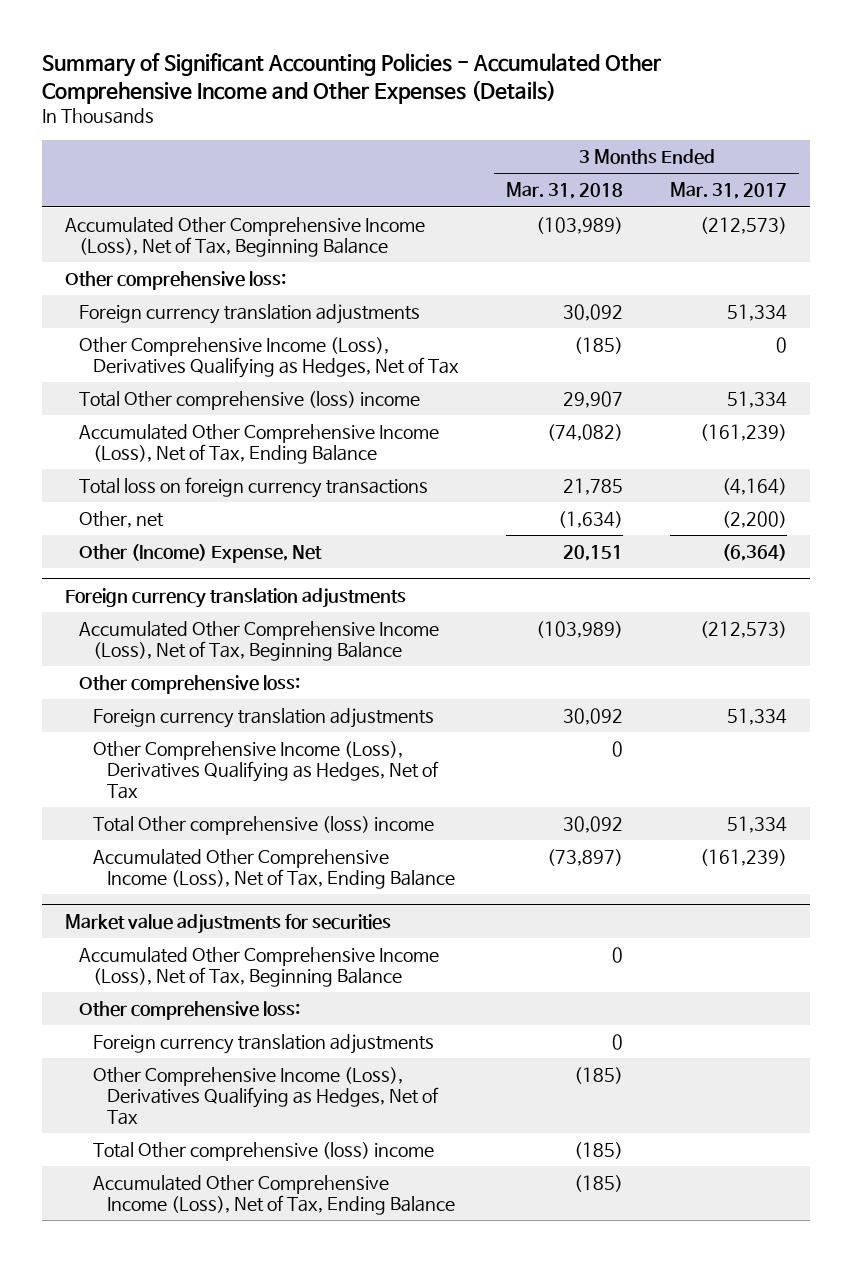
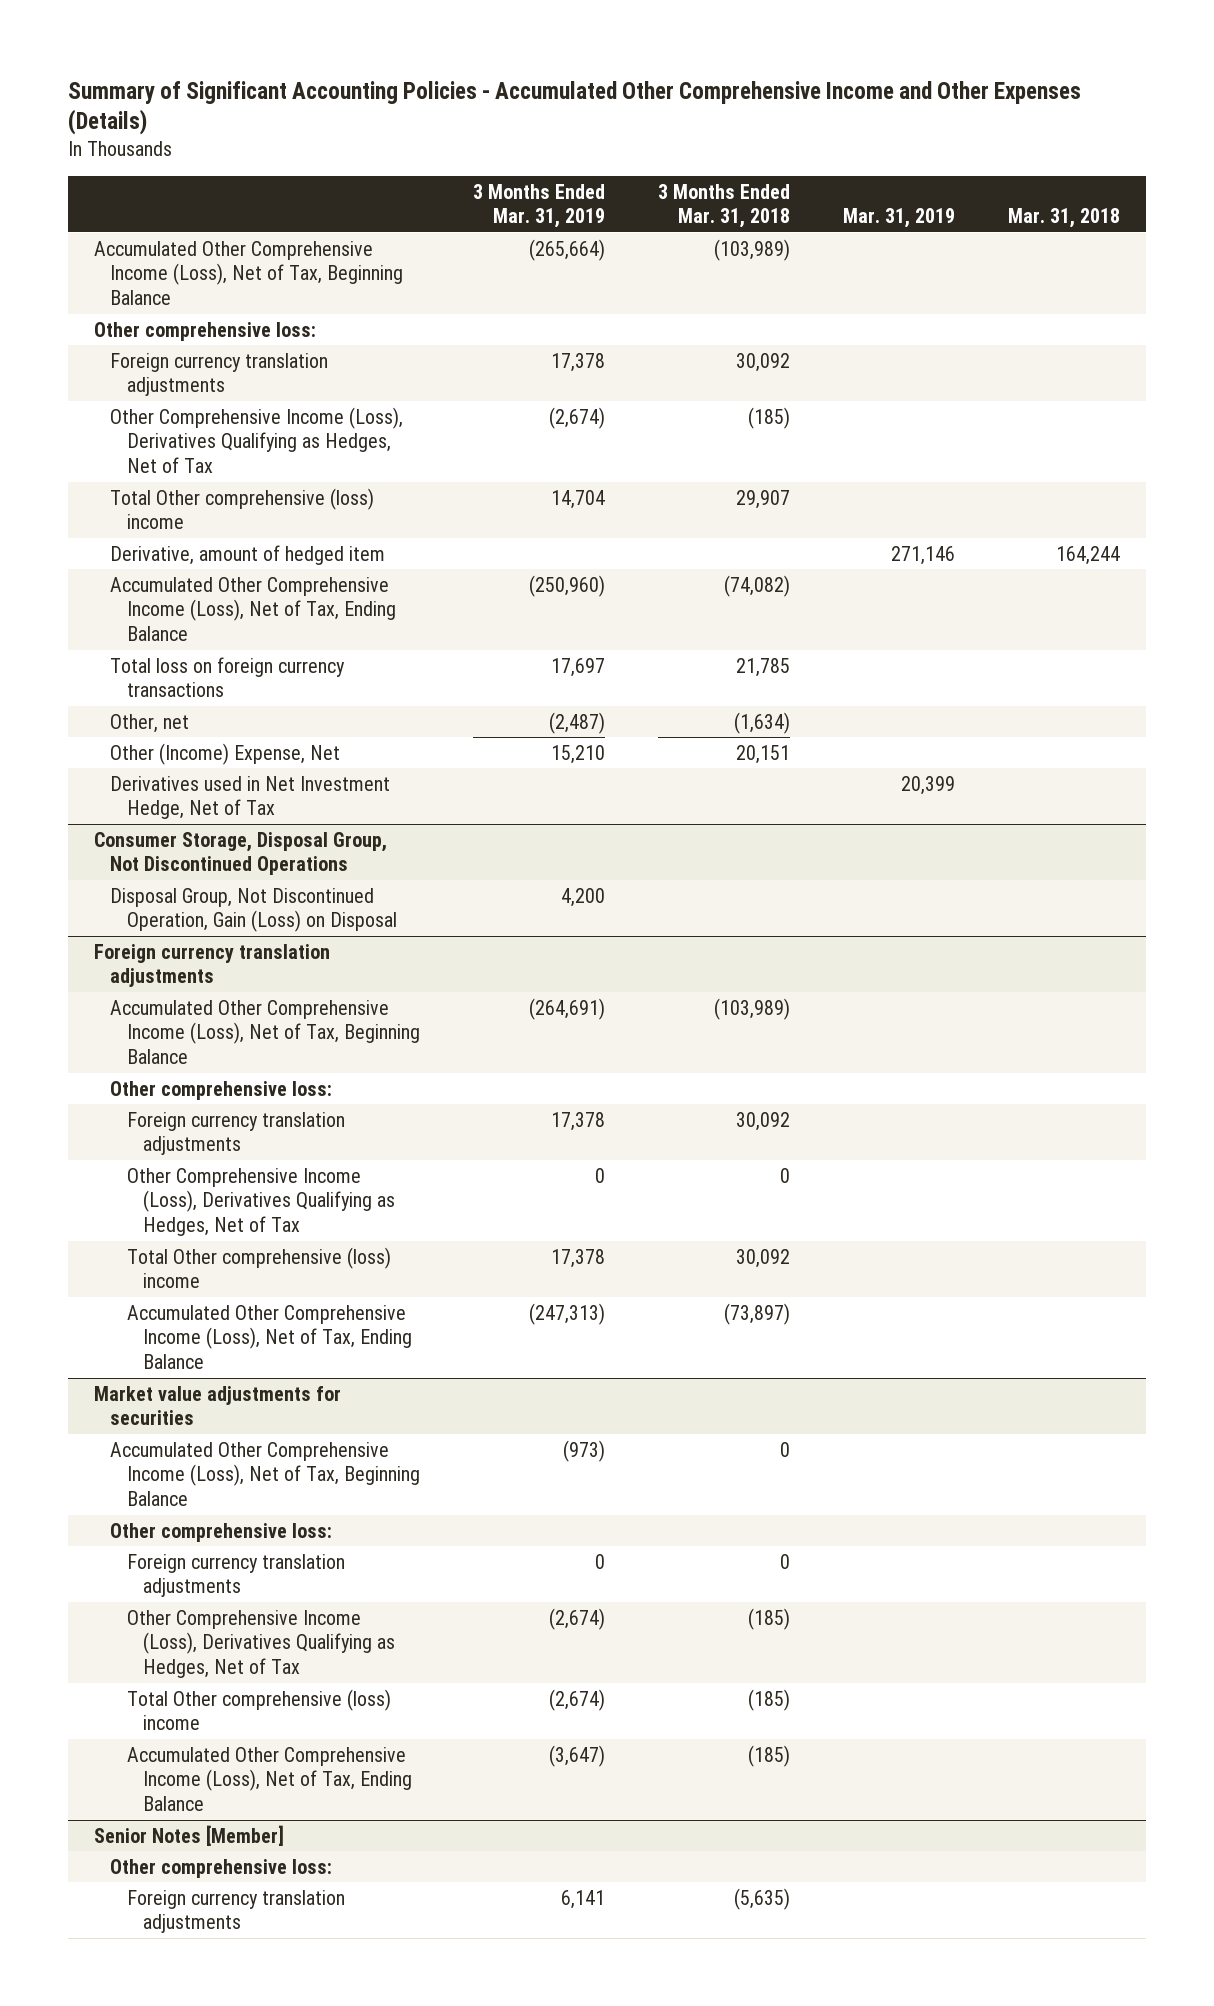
[669,182,787,200] Mar. 31, 2017 -> none
none -> [472,183,605,229] 3 Months Ended Mar. 31, 2019
none -> [842,208,955,229] Mar. 31, 2019
none -> [1007,208,1120,229] Mar. 31, 2018
none -> [110,544,386,565] Derivative, amount of hedged item
none -> [110,775,391,820] Derivatives used in Net Investment Hedge, Net of Tax
none -> [94,831,388,876] Consumer Storage, Disposal Group, Not Discontinued Operations
none -> [110,887,397,933] Disposal Group, Not Discontinued Operation, Gain (Loss) on Disposal
none -> [94,1824,285,1846] Senior Notes [Member]
none -> [110,1858,333,1878] Other comprehensive loss:
none -> [126,1889,345,1934] Foreign currency translation adjustments

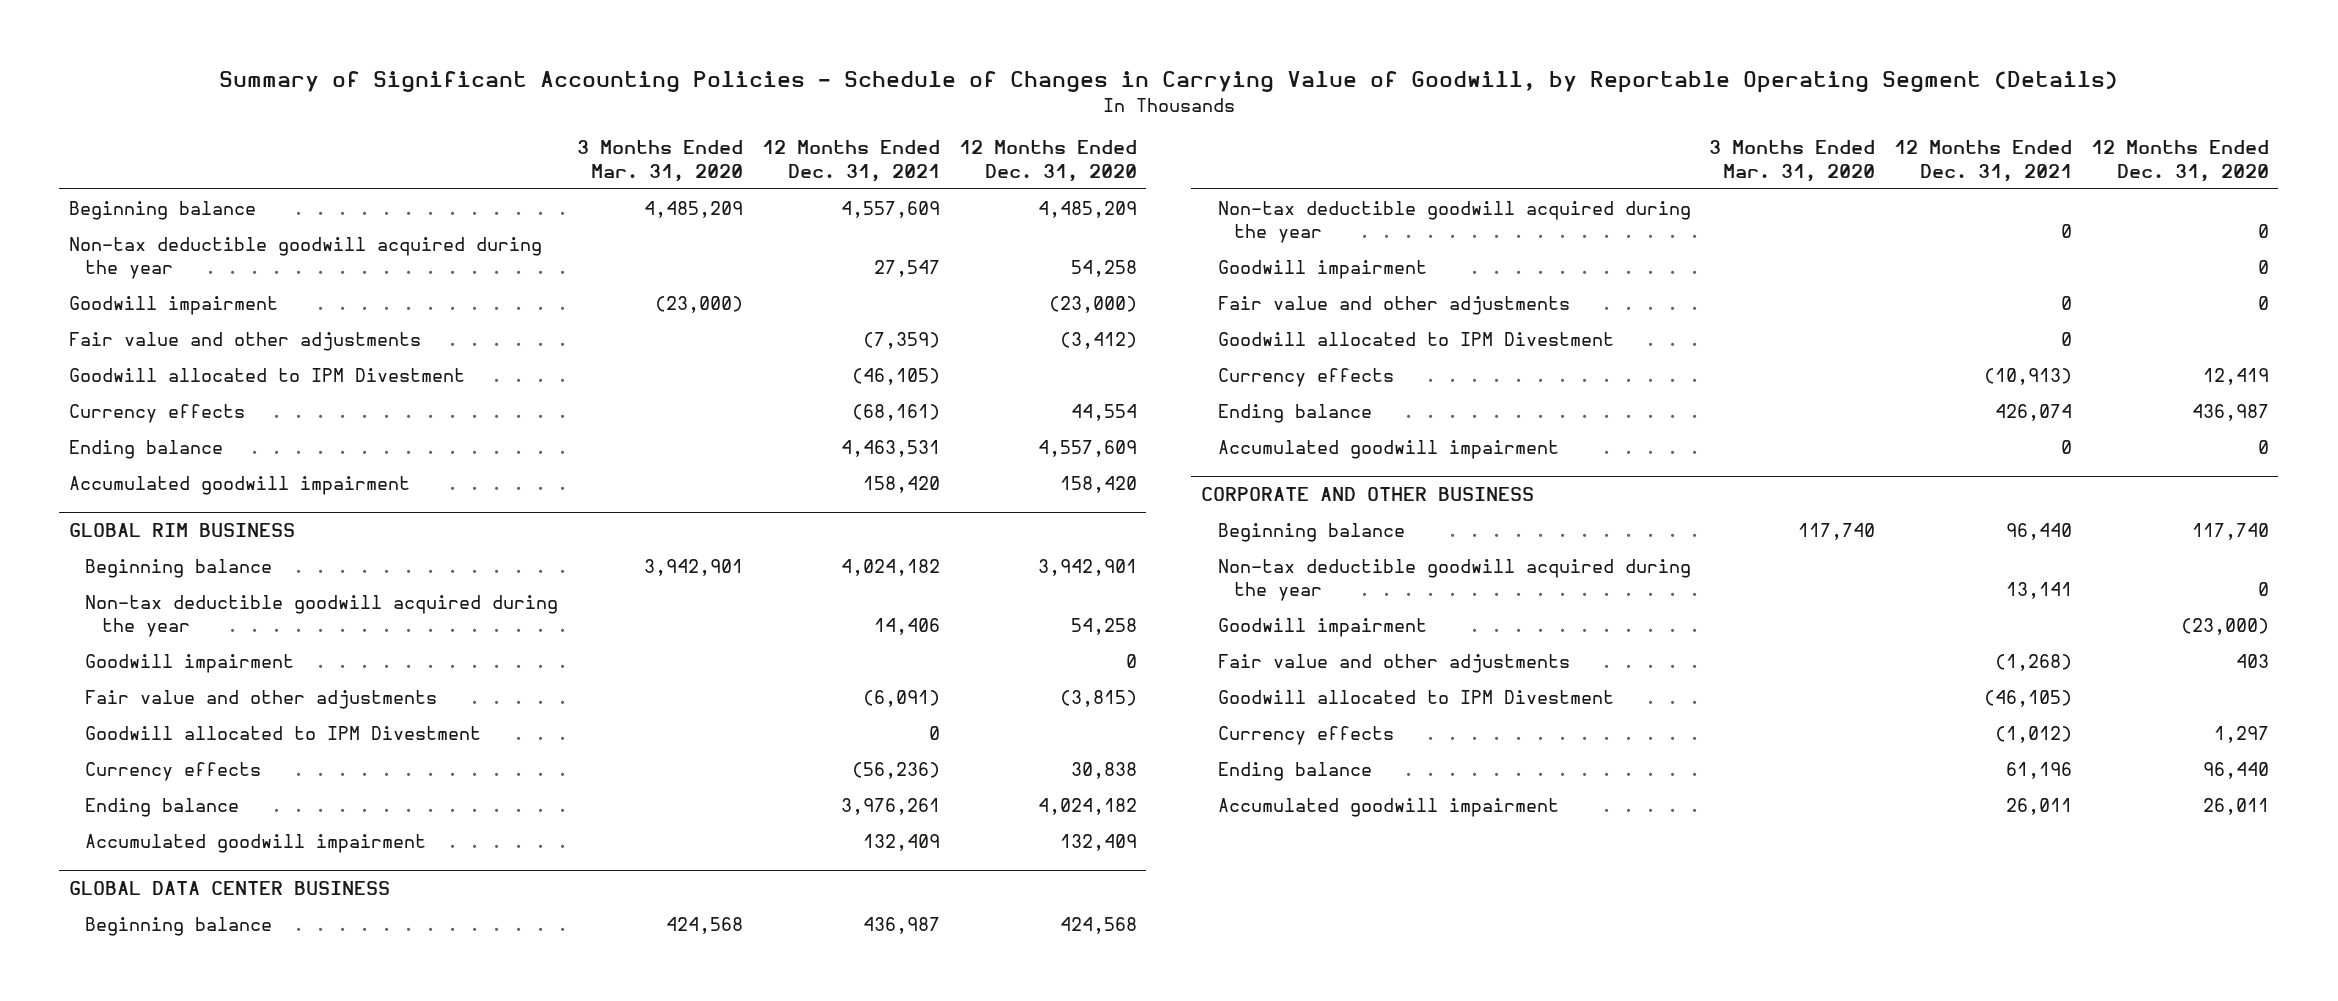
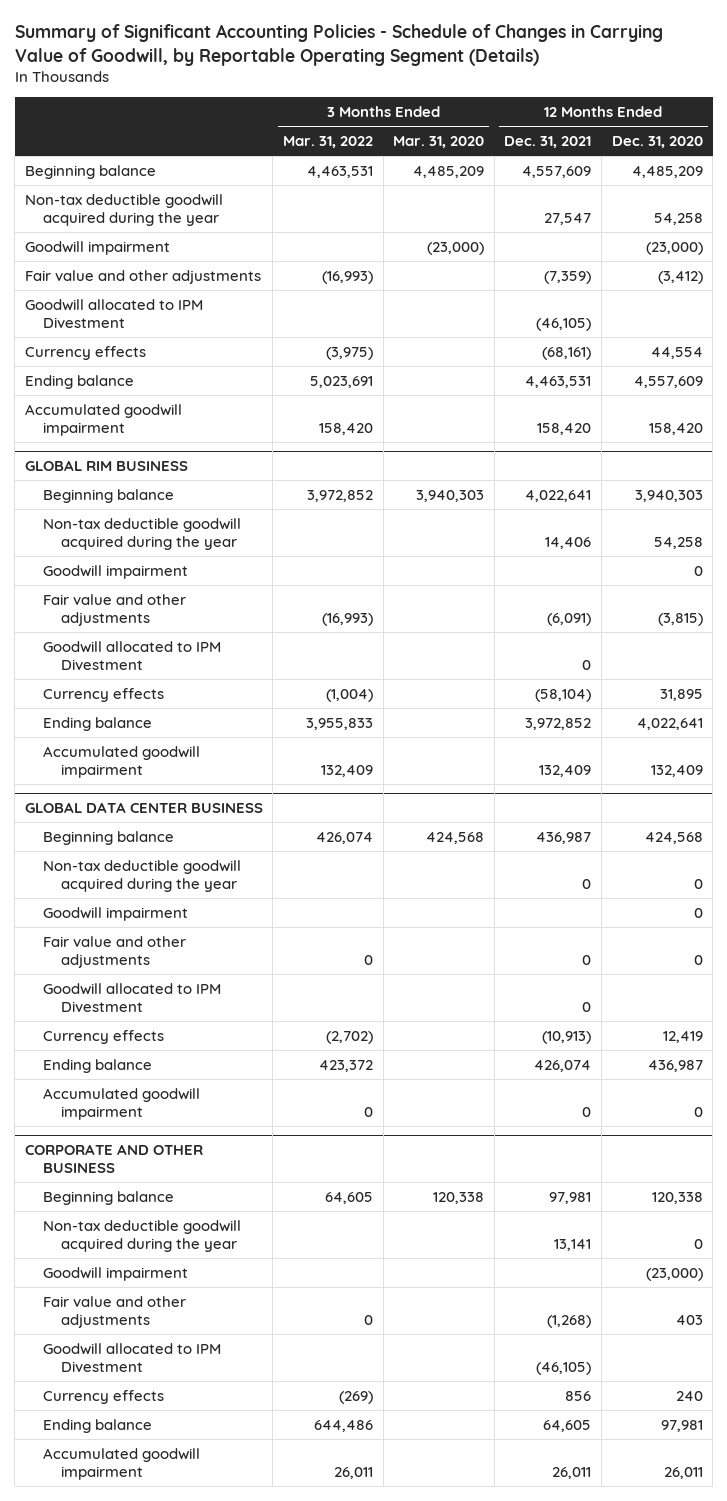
none -> [282,136,373,149] Mar. 31, 2022
[644,558,744,576] 3,942,901 -> [416,489,485,502] 3,940,303
[841,558,941,576] 4,024,182 -> [525,489,592,502] 4,022,641
[1037,558,1137,576] 3,942,901 -> [634,489,703,502] 3,940,303
[852,761,941,779] (56,236) -> [535,688,592,702] (58,104)
[1070,761,1137,779] 30,838 -> [659,688,703,701] 31,895
[841,797,941,815] 3,976,261 -> [525,717,592,730] 3,972,852
[1037,797,1137,815] 4,024,182 -> [636,717,703,730] 4,022,641
[1798,522,1876,540] 117,740 -> [433,1191,485,1204] 120,338
[2006,522,2073,540] 96,440 -> [549,1191,592,1204] 97,981
[2191,522,2269,540] 117,740 -> [651,1191,703,1204] 120,338
[1995,725,2073,743] (1,012) -> [565,1390,592,1401] 856
[2213,725,2269,743] 1,297 -> [675,1390,703,1401] 240
[2006,761,2073,779] 61,196 -> [543,1419,592,1432] 64,605
[2202,761,2269,779] 96,440 -> [660,1419,703,1432] 97,981

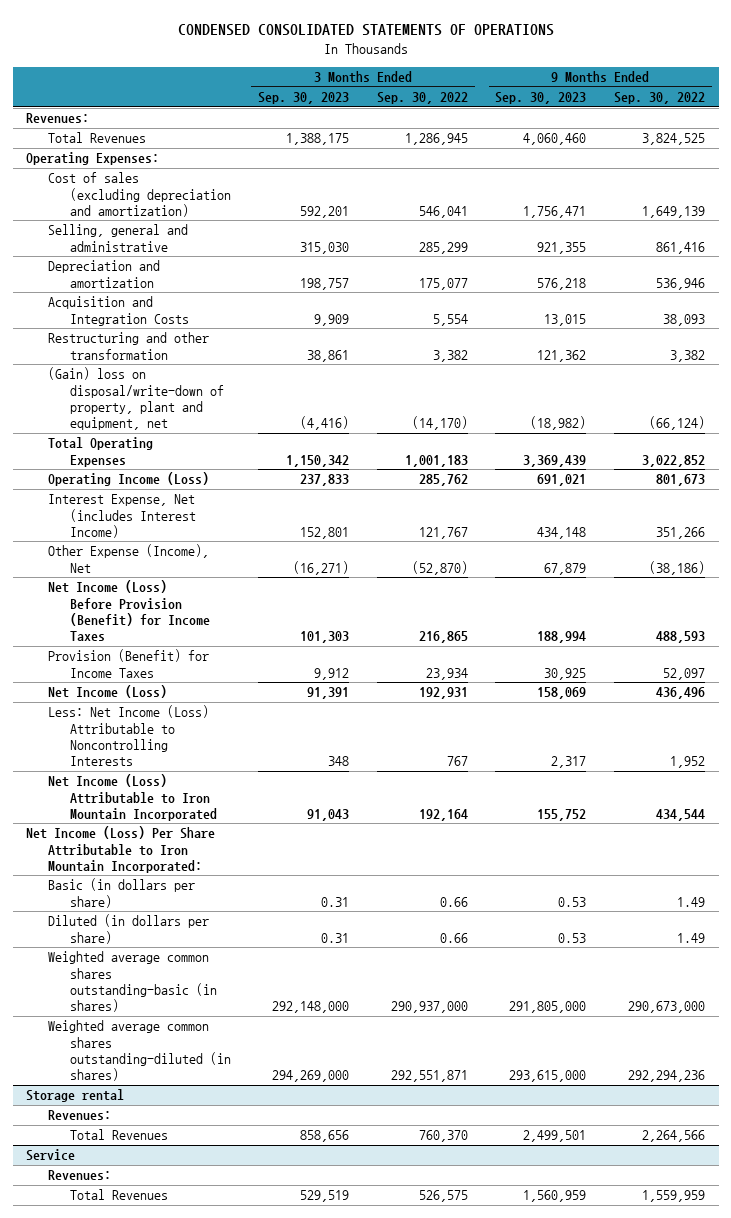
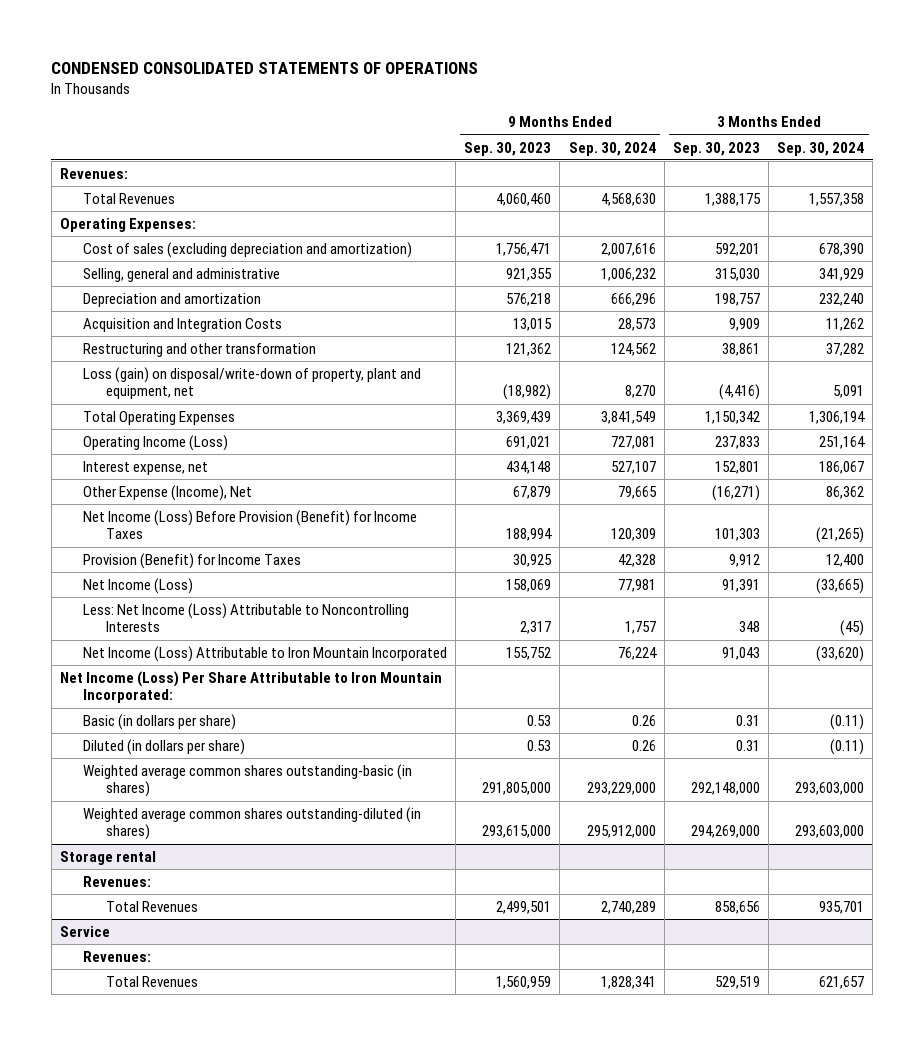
[376,92,468,105] Sep. 30, 2022 -> none
[613,92,705,105] Sep. 30, 2022 -> none
none -> [568,141,656,156] Sep. 30, 2024
none -> [777,141,865,156] Sep. 30, 2024
[48,367,224,431] (Gain) loss on disposal/write-down of property, plant and equipment, net -> [82,366,421,400] Loss (gain) on disposal/write-down of property, plant and equipment, net
[48,494,196,538] Interest Expense, Net (includes Interest Income) -> [82,460,208,475] Interest expense, net

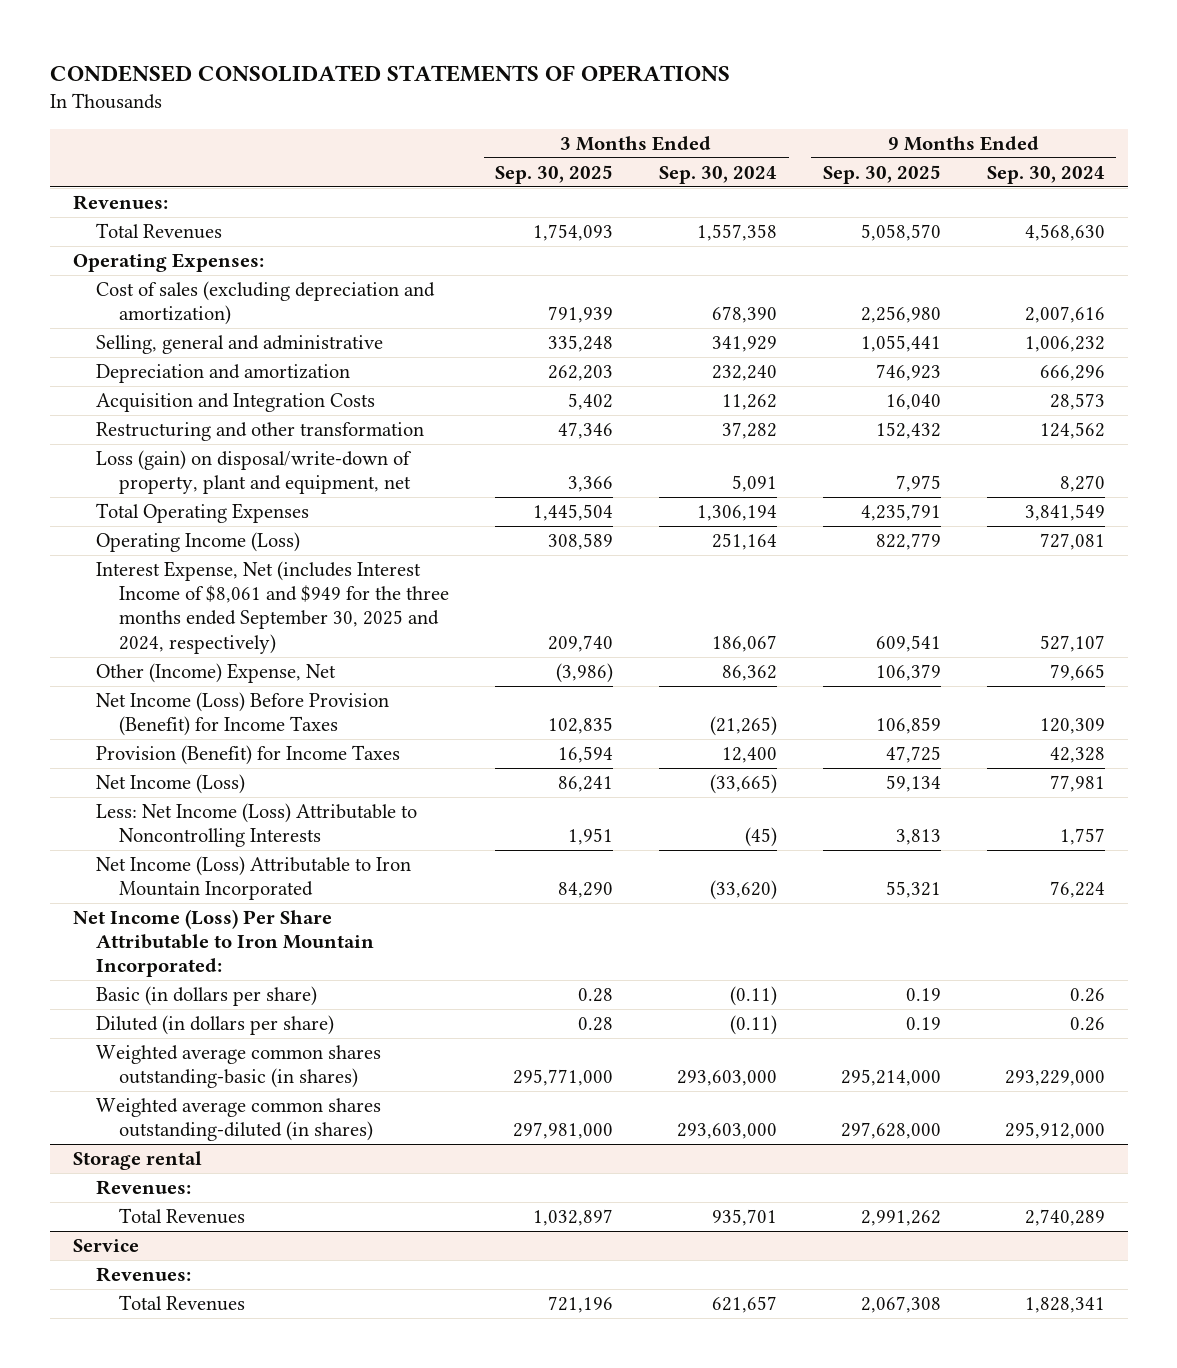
[464,141,552,156] Sep. 30, 2023 -> none
[672,141,760,156] Sep. 30, 2023 -> none
none -> [495,164,614,184] Sep. 30, 2025
none -> [822,164,941,184] Sep. 30, 2025
[82,460,208,475] Interest expense, net -> [95,561,450,654] Interest Expense, Net (includes Interest Income of $8,061 and $949 for the three months ended September 30, 2025 and 2024, respectively)
[82,484,252,501] Other Expense (Income), Net -> [95,663,336,684] Other (Income) Expense, Net

